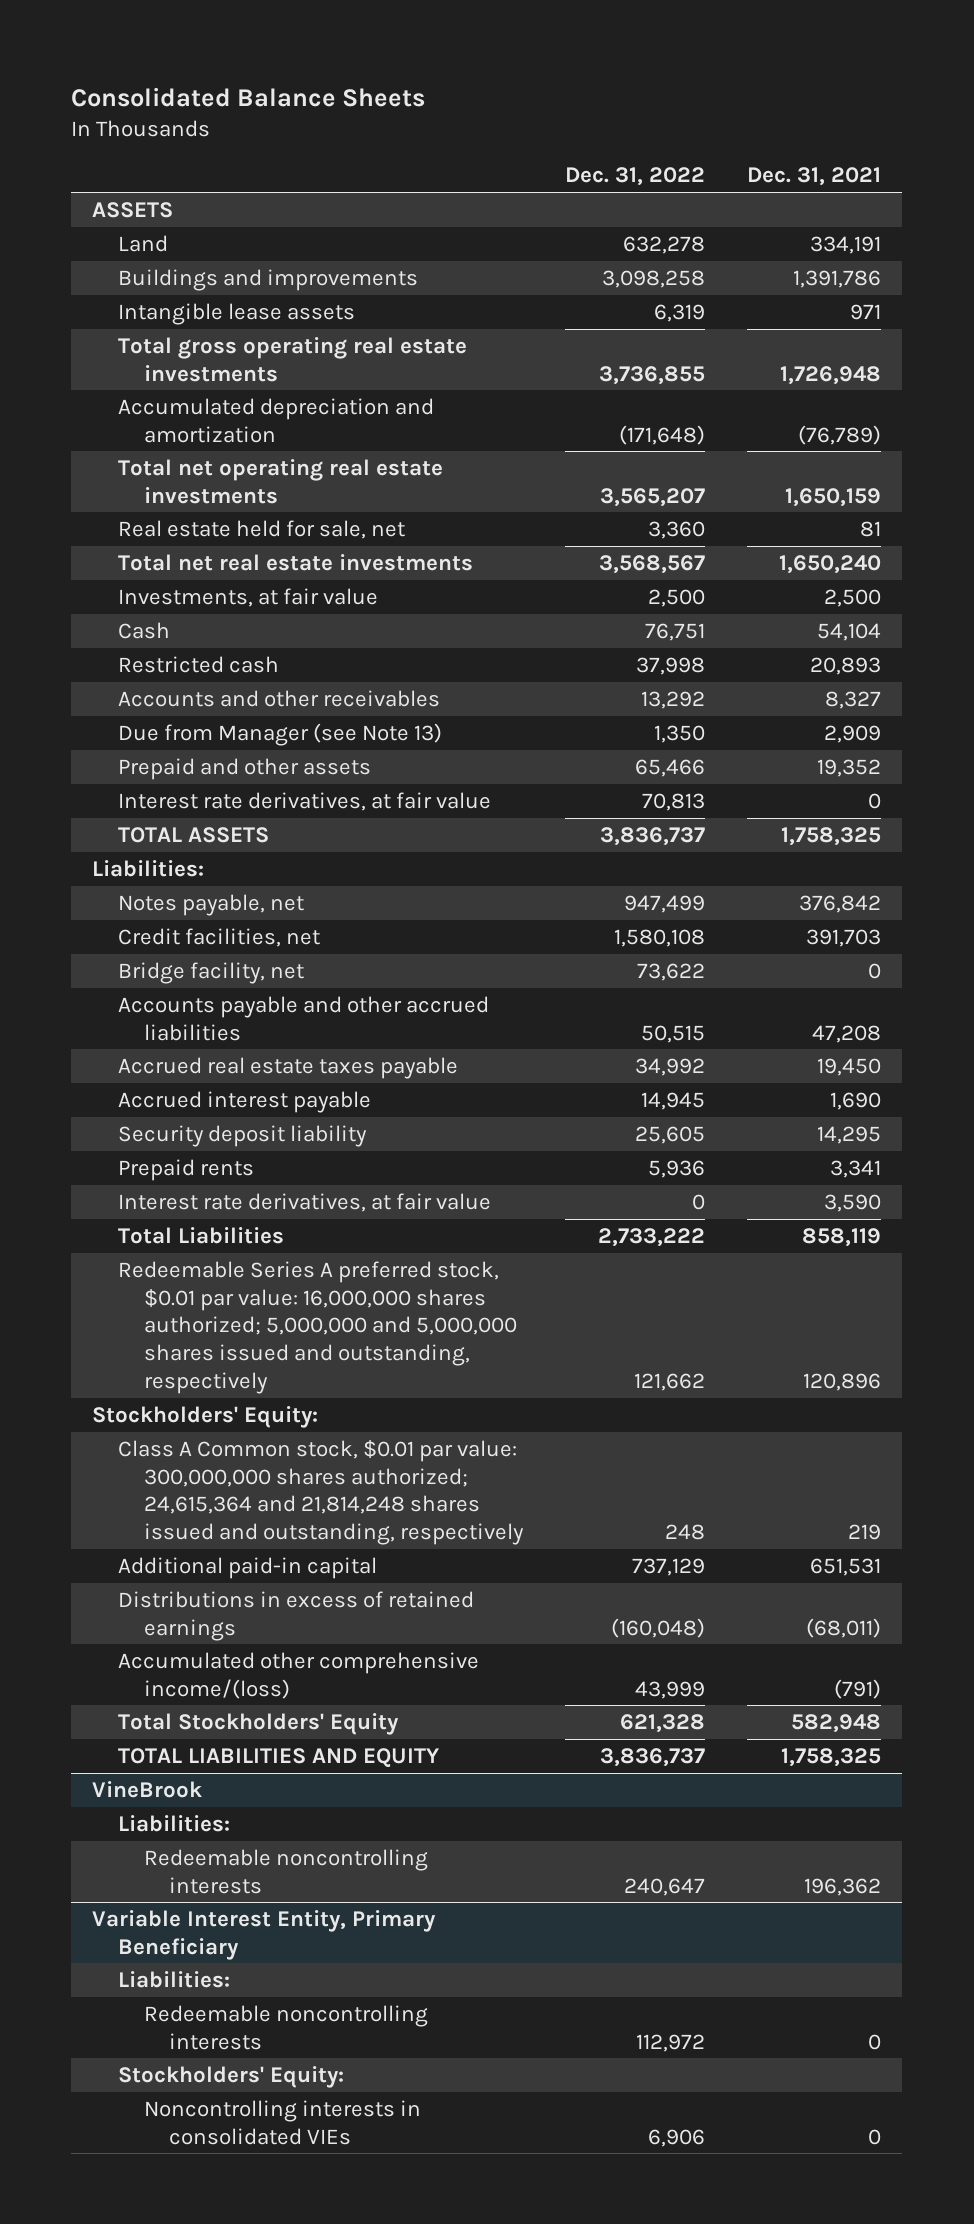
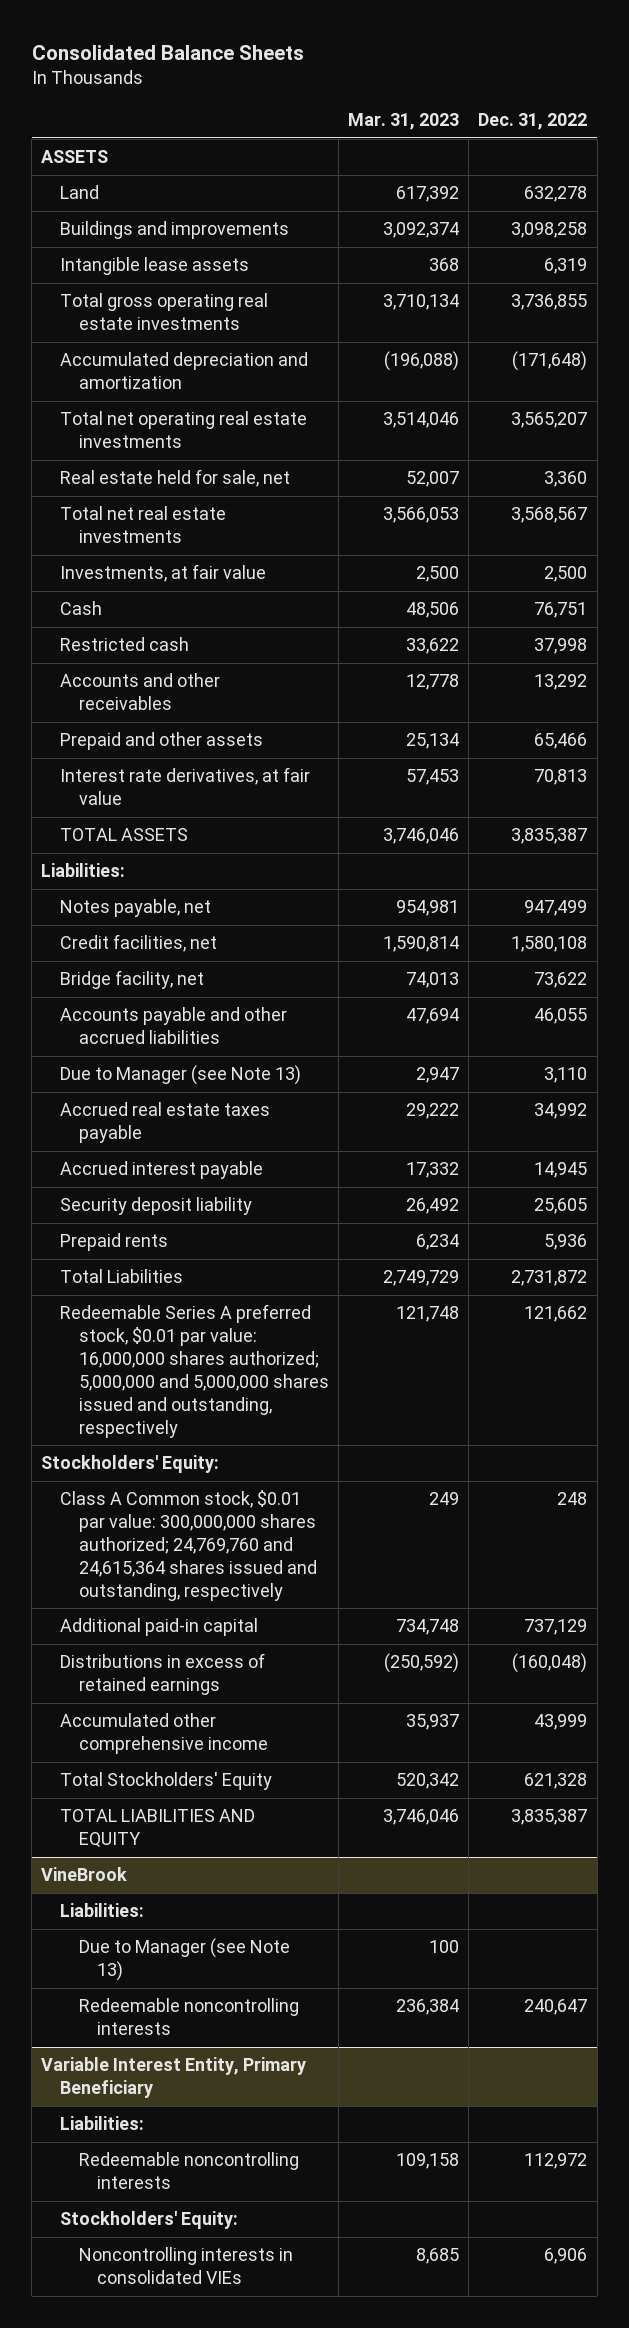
[747,167,882,187] Dec. 31, 2021 -> none
none -> [348,112,460,130] Mar. 31, 2023
[118,722,443,746] Due from Manager (see Note 13) -> none
[599,826,705,846] 3,836,737 -> [511,828,588,845] 3,835,387
[640,1024,705,1043] 50,515 -> [534,1008,588,1025] 46,055
none -> [60,1065,302,1086] Due to Manager (see Note 13)
[118,1192,492,1212] Interest rate derivatives, at fair value -> none
[597,1227,705,1247] 2,733,222 -> [511,1270,588,1287] 2,731,872
[118,1439,524,1546] Class A Common stock, $0.01 par value: 300,000,000 shares authorized; 24,615,364 and 21,814,248 shares issued and outstanding, respectively -> [60,1490,317,1601] Class A Common stock, $0.01 par value: 300,000,000 shares authorized; 24,769,760 and 24,615,364 shares issued and outstanding, respectively
[118,1651,480,1699] Accumulated other comprehensive income/(loss) -> [60,1713,268,1755] Accumulated other comprehensive income
[599,1747,705,1767] 3,836,737 -> [511,1809,588,1826] 3,835,387
none -> [78,1938,290,1982] Due to Manager (see Note 13)

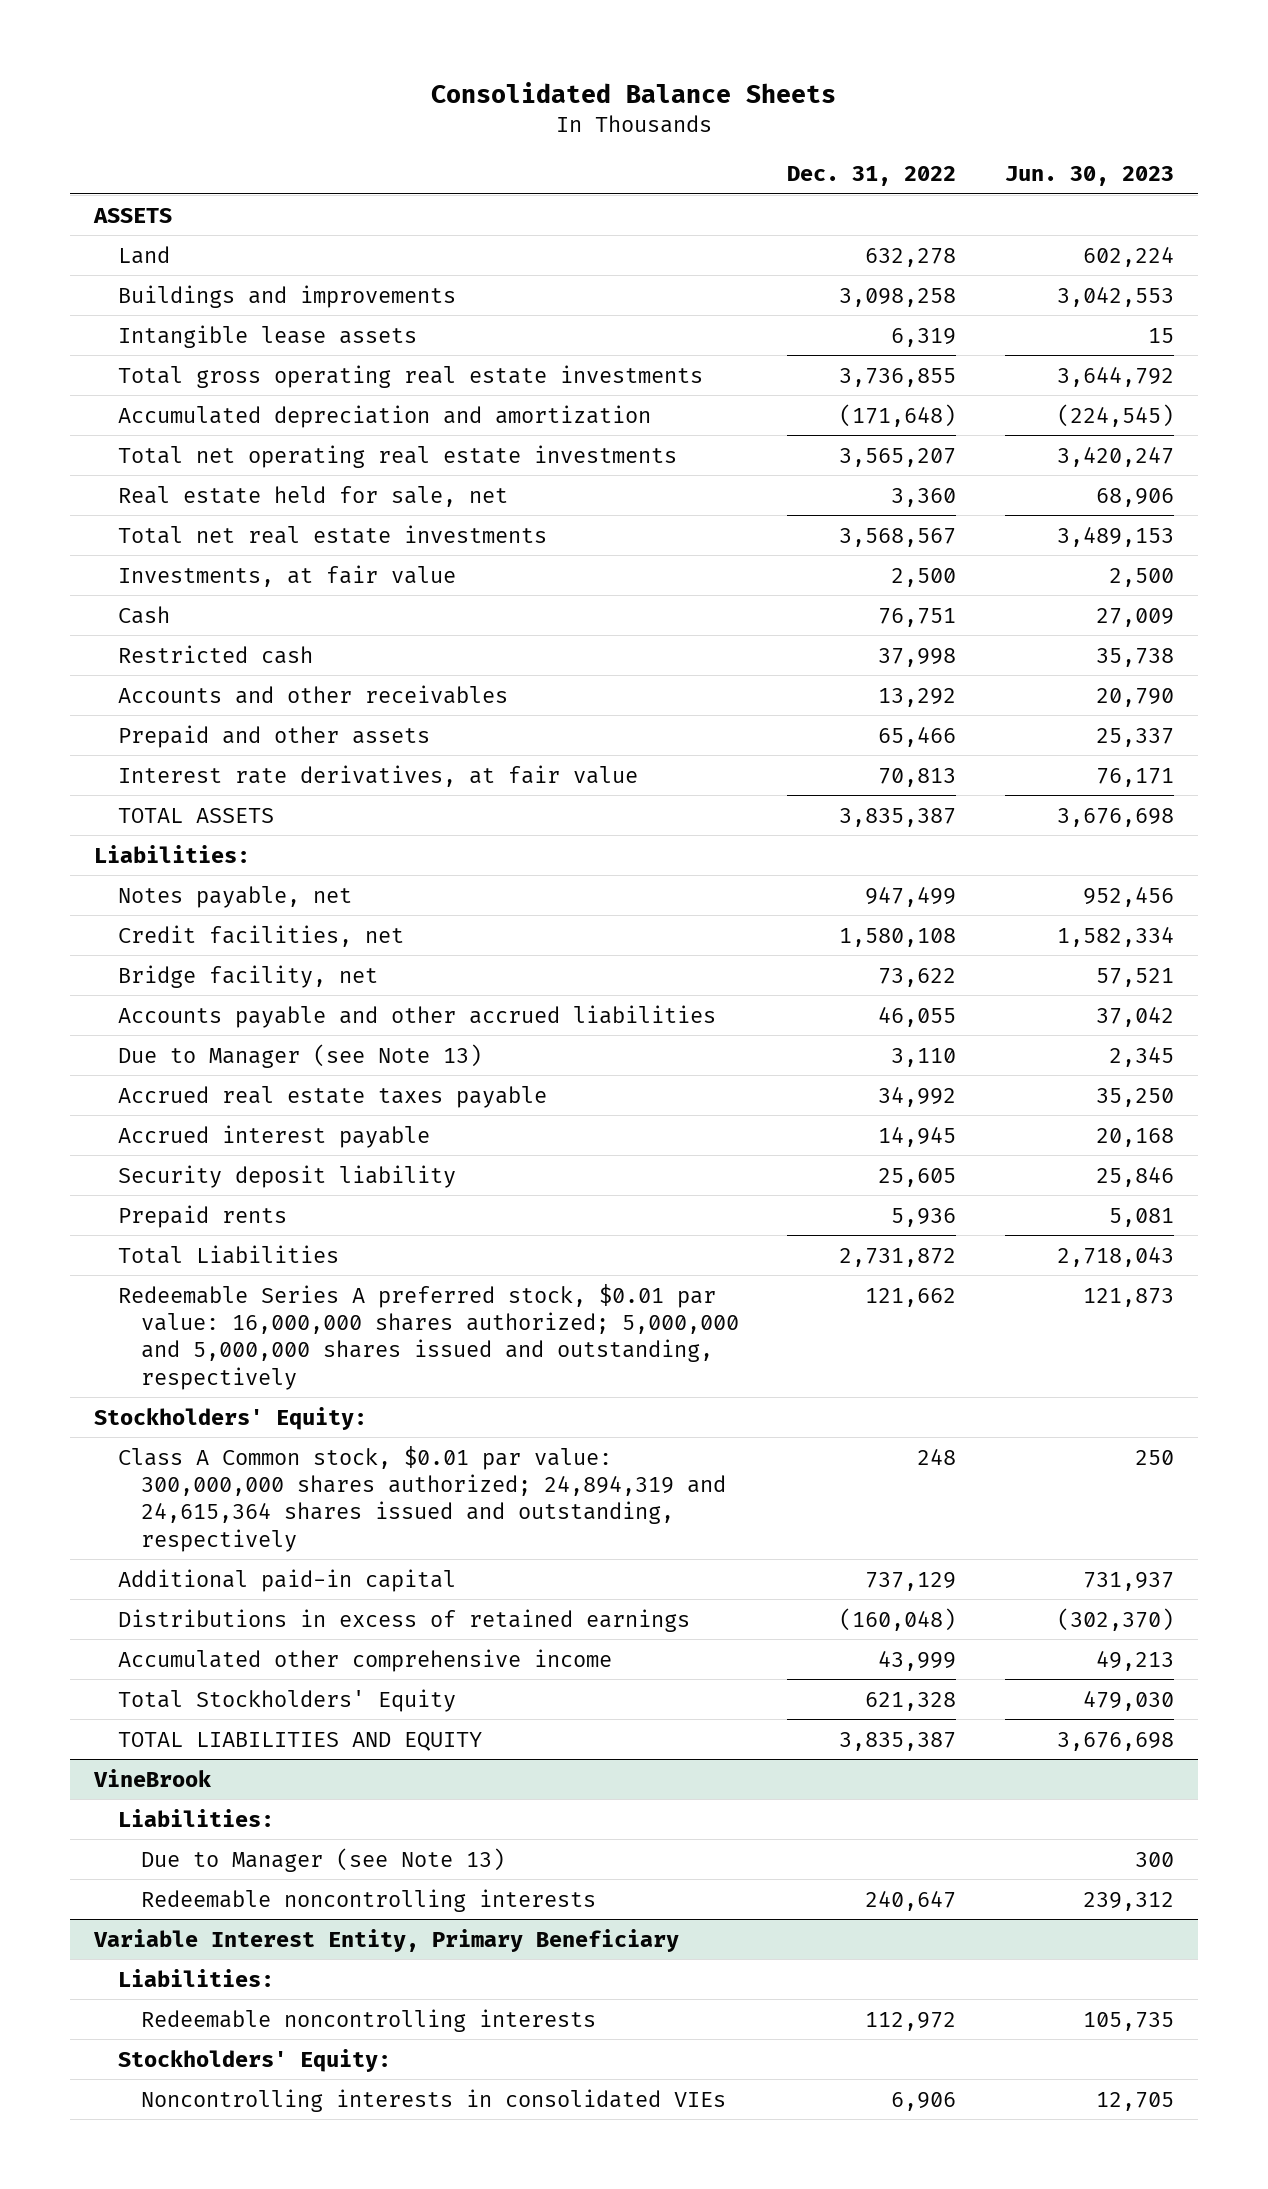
[348,112,460,130] Mar. 31, 2023 -> none
none -> [1004,166,1174,187] Jun. 30, 2023
[60,1490,317,1601] Class A Common stock, $0.01 par value: 300,000,000 shares authorized; 24,769,760 and 24,615,364 shares issued and outstanding, respectively -> [117,1445,726,1552] Class A Common stock, $0.01 par value: 300,000,000 shares authorized; 24,894,319 and 24,615,364 shares issued and outstanding, respectively

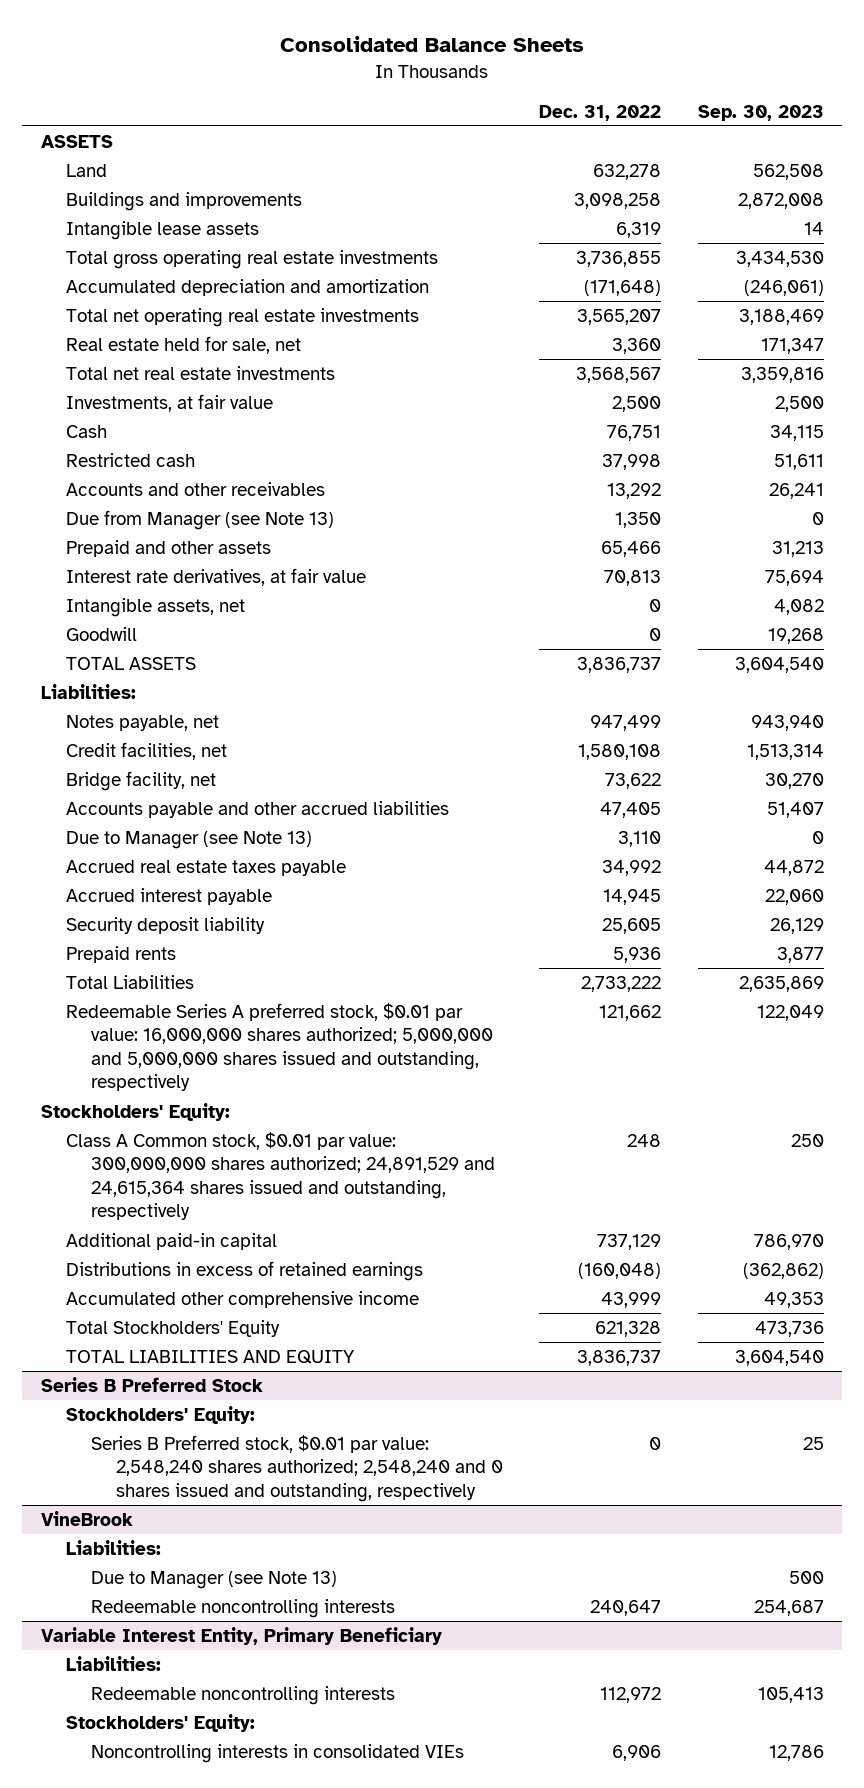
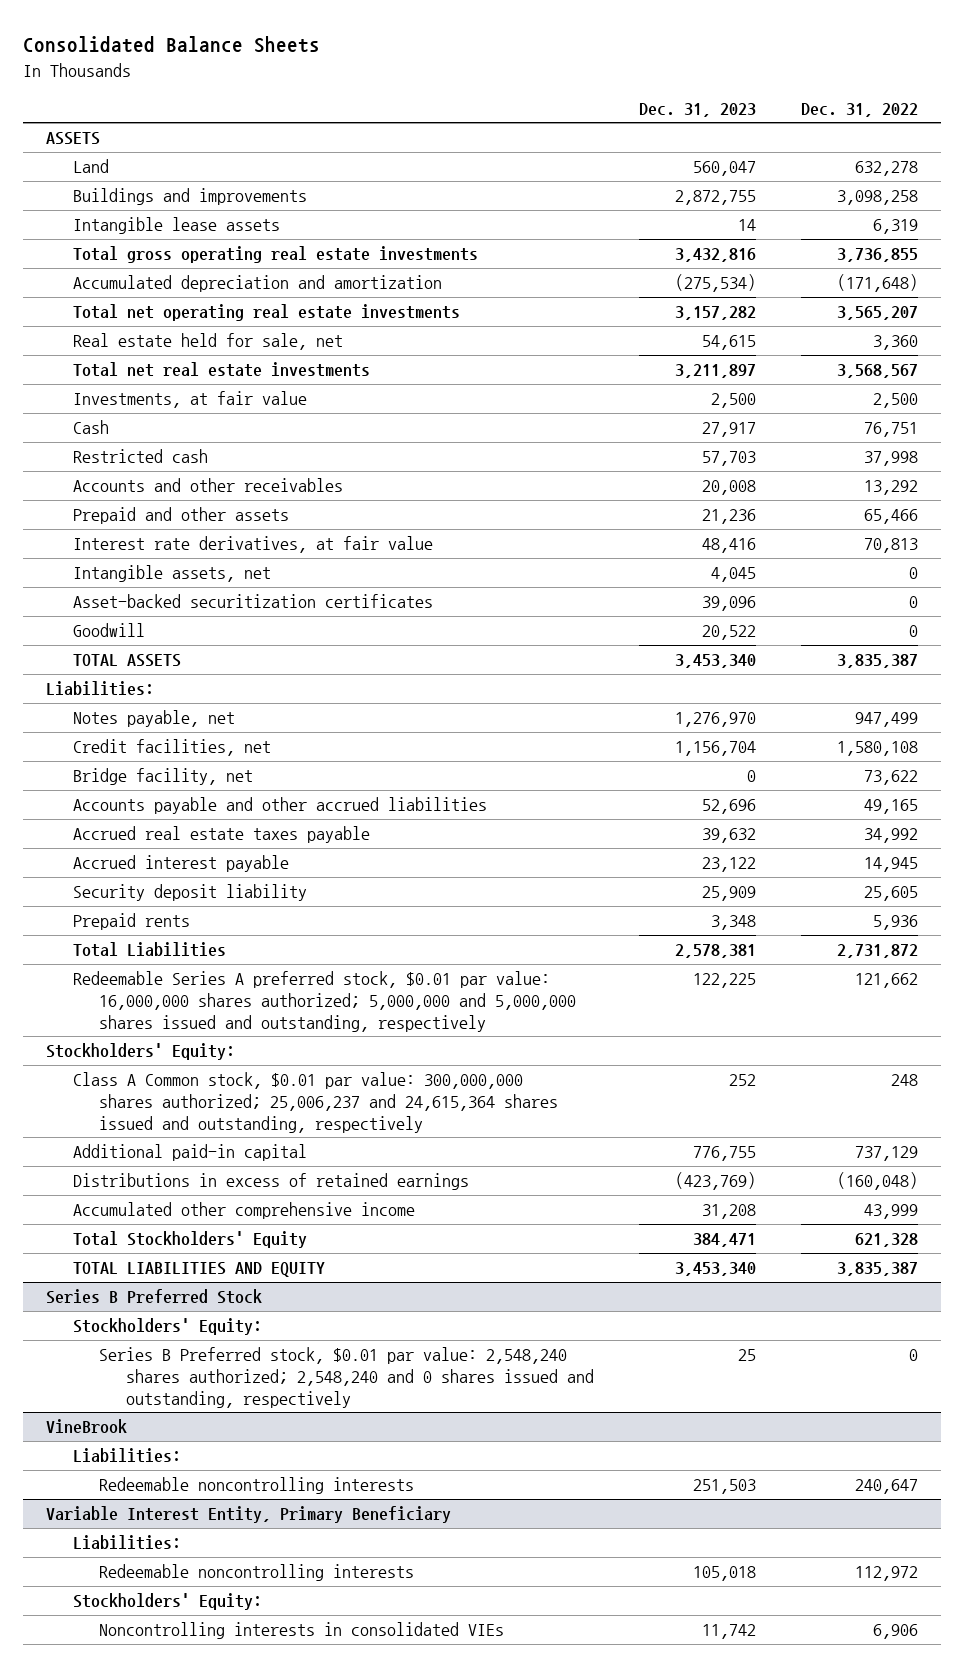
[697,104,824,121] Sep. 30, 2023 -> none
none -> [639,102,757,117] Dec. 31, 2023
[65,510,334,531] Due from Manager (see Note 13) -> none
none -> [72,594,433,609] Asset-backed securitization certificates
[577,657,662,674] 3,836,737 -> [837,654,919,669] 3,835,387
[65,831,312,850] Due to Manager (see Note 13) -> none
[600,802,662,819] 47,405 -> [864,799,919,815] 49,165
[581,976,662,993] 2,733,222 -> [837,944,919,959] 2,731,872
[65,1132,495,1221] Class A Common stock, $0.01 par value: 300,000,000 shares authorized; 24,891,529 and 24,615,364 shares issued and outstanding, respectively -> [72,1072,559,1133] Class A Common stock, $0.01 par value: 300,000,000 shares authorized; 25,006,237 and 24,615,364 shares issued and outstanding, respectively
[577,1350,662,1367] 3,836,737 -> [837,1262,919,1277] 3,835,387
[90,1571,337,1590] Due to Manager (see Note 13) -> none

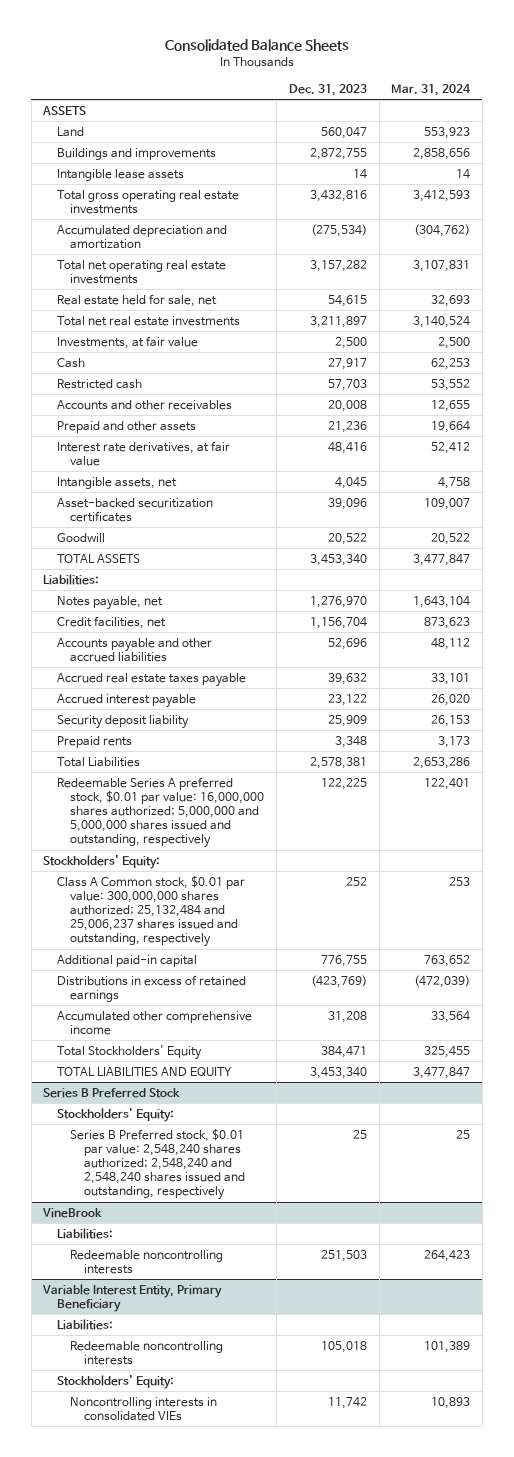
[801,102,919,117] Dec. 31, 2022 -> none
none -> [391,84,472,97] Mar. 31, 2024
[72,768,253,786] Bridge facility, net -> none
[72,1072,559,1133] Class A Common stock, $0.01 par value: 300,000,000 shares authorized; 25,006,237 and 24,615,364 shares issued and outstanding, respectively -> [56,876,245,948] Class A Common stock, $0.01 par value: 300,000,000 shares authorized; 25,132,484 and 25,006,237 shares issued and outstanding, respectively
[99,1347,595,1408] Series B Preferred stock, $0.01 par value: 2,548,240 shares authorized; 2,548,240 and 0 shares issued and outstanding, respectively -> [70,1129,245,1201] Series B Preferred stock, $0.01 par value: 2,548,240 shares authorized; 2,548,240 and 2,548,240 shares issued and outstanding, respectively

